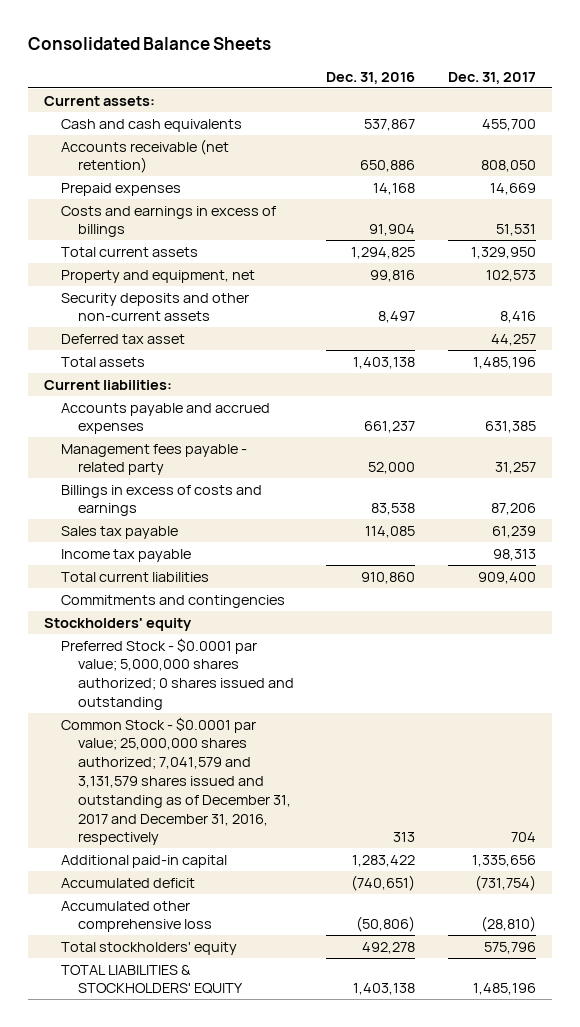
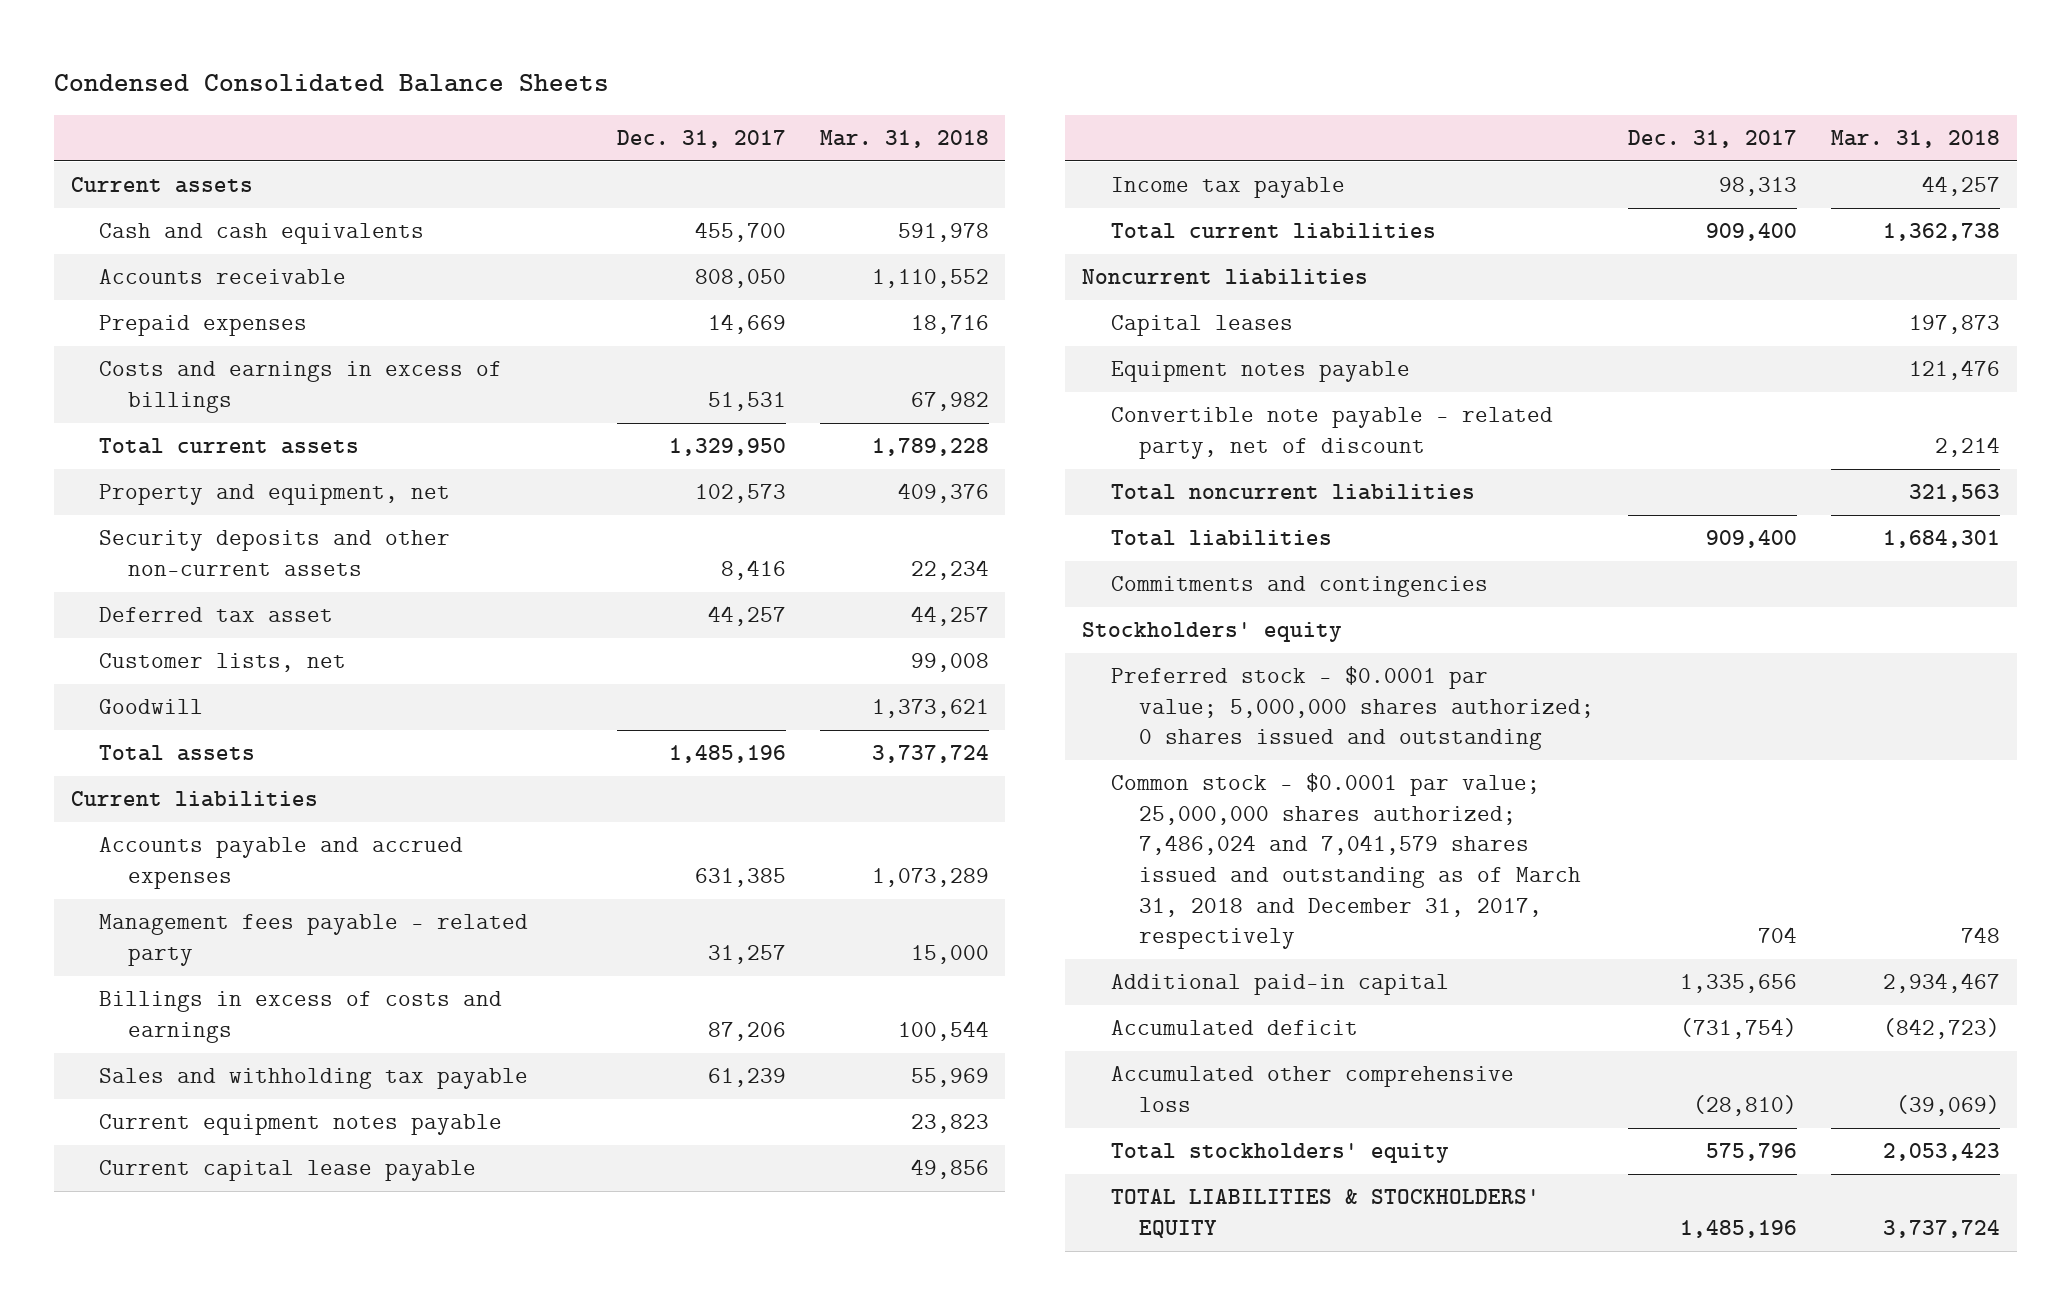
[27,37,271,51] Consolidated Balance Sheets -> [53,73,609,92] Condensed Consolidated Balance Sheets
[326,71,416,84] Dec. 31, 2016 -> none
none -> [819,130,989,149] Mar. 31, 2018
[43,95,155,106] Current assets: -> [70,177,253,194] Current assets
[60,138,229,174] Accounts receivable (net retention) -> [99,269,347,285] Accounts receivable
none -> [99,653,347,673] Customer lists, net
none -> [99,699,204,715] Goodwill
[43,379,172,390] Current liabilities: -> [70,791,318,808] Current liabilities
[60,525,178,539] Sales tax payable -> [99,1068,529,1090] Sales and withholding tax payable
none -> [99,1114,503,1136] Current equipment notes payable
none -> [99,1160,477,1182] Current capital lease payable
none -> [1081,269,1368,286] Noncurrent liabilities
none -> [1110,315,1293,337] Capital leases
none -> [1110,361,1410,383] Equipment notes payable
none -> [1110,407,1553,459] Convertible note payable - related party, net of discount
none -> [1110,484,1475,501] Total noncurrent liabilities
none -> [1110,530,1332,547] Total liabilities
[60,637,294,711] Preferred Stock - $0.0001 par value; 5,000,000 shares authorized; 0 shares issued and outstanding -> [1110,666,1595,751] Preferred stock - $0.0001 par value; 5,000,000 shares authorized; 0 shares issued and outstanding
[60,716,291,846] Common Stock - $0.0001 par value; 25,000,000 shares authorized; 7,041,579 and 3,131,579 shares issued and outstanding as of December 31, 2017 and December 31, 2016, respectively -> [1110,773,1582,950] Common stock - $0.0001 par value; 25,000,000 shares authorized; 7,486,024 and 7,041,579 shares issued and outstanding as of March 31, 2018 and December 31, 2017, respectively

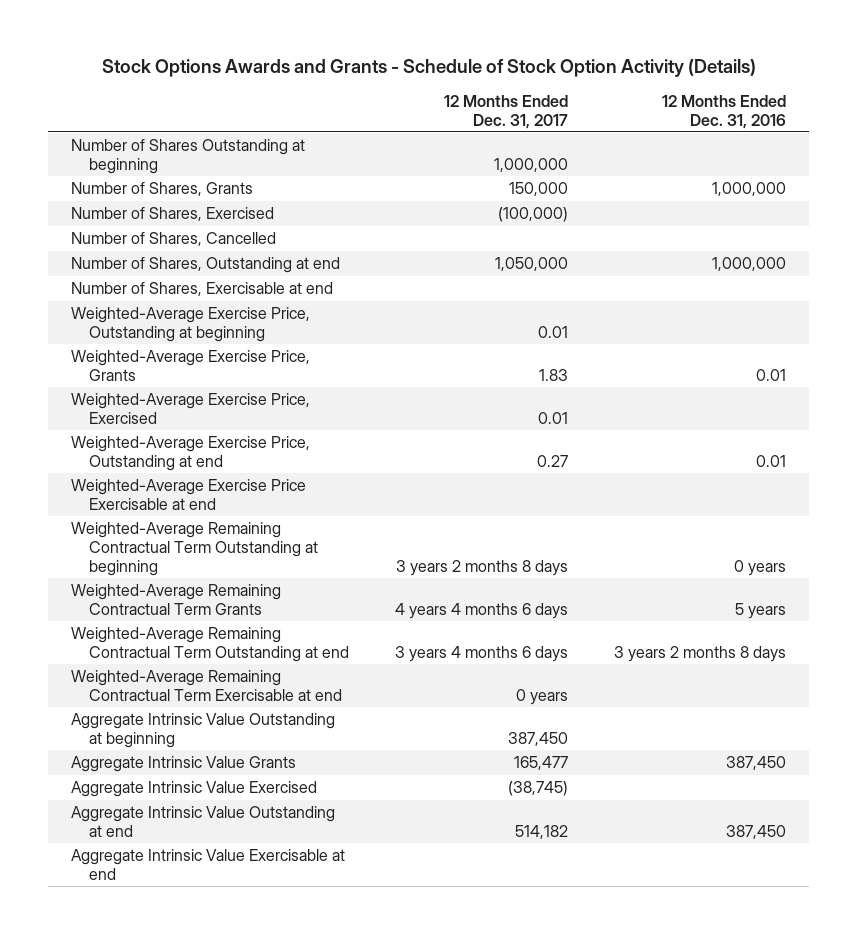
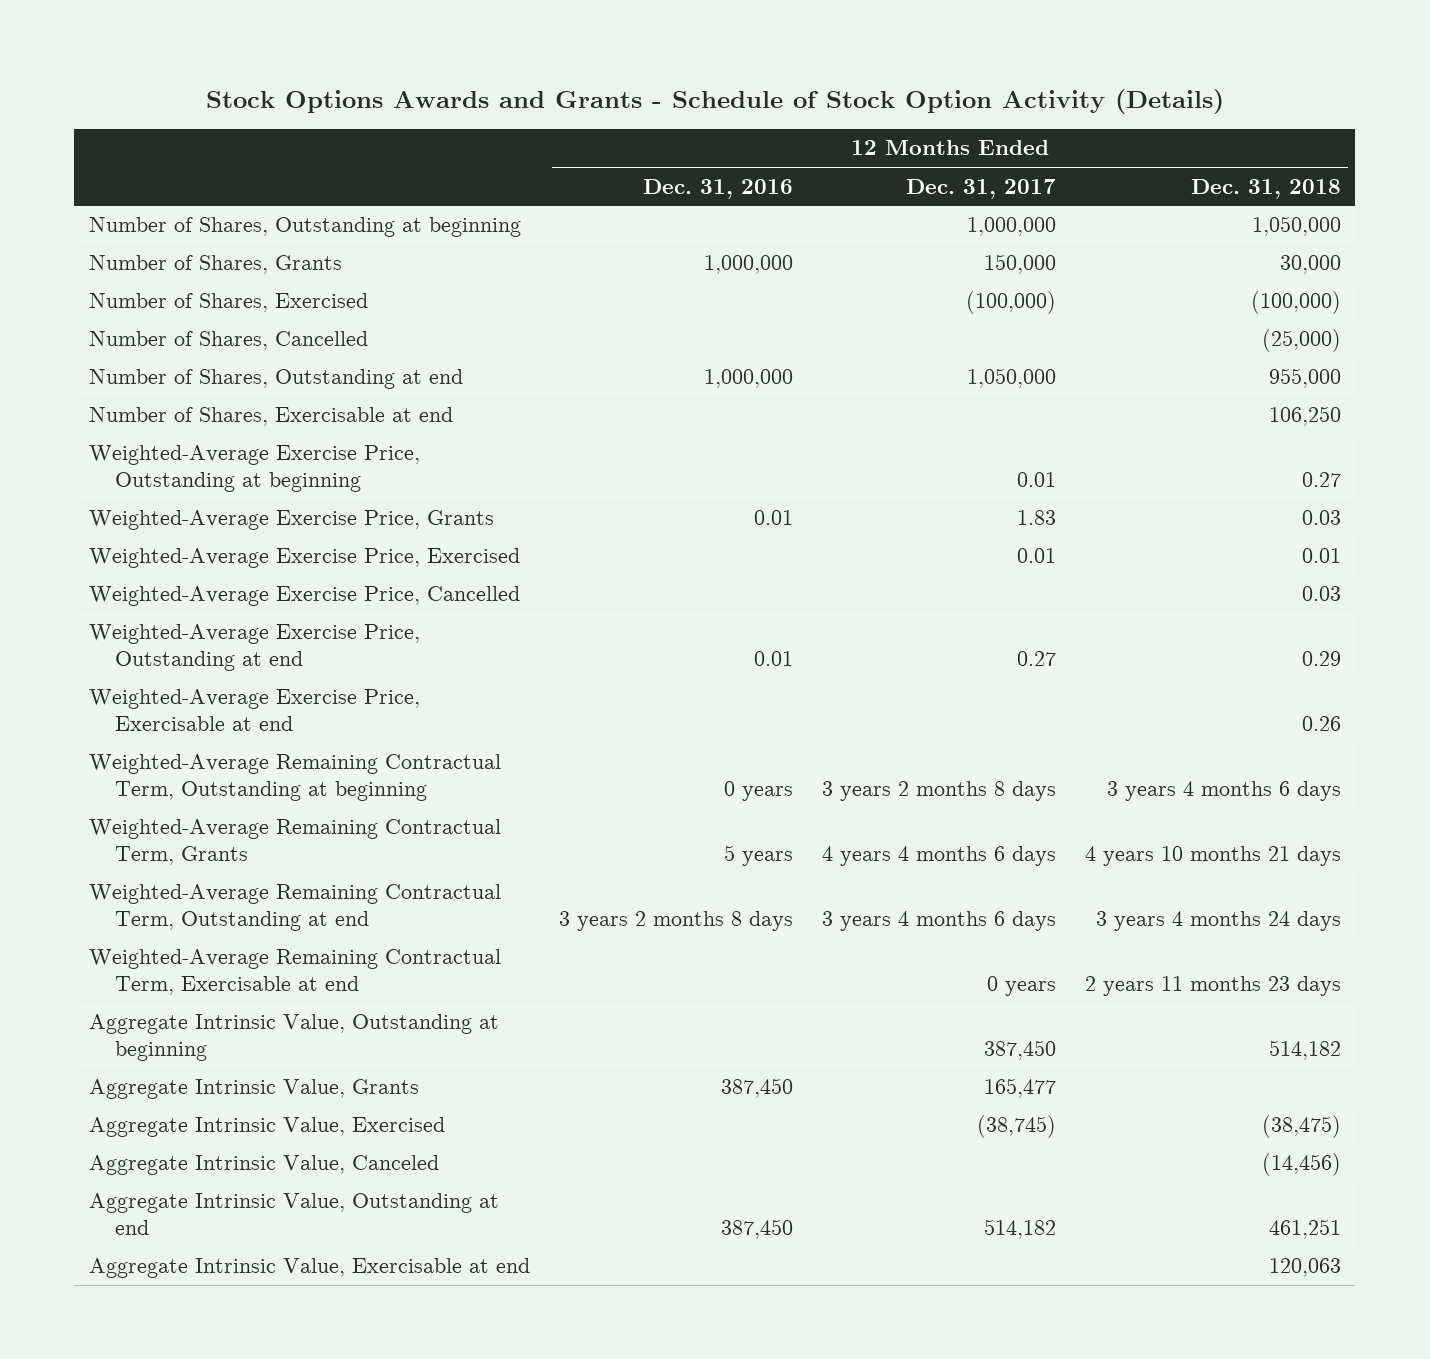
none -> [1190,178,1341,199] Dec. 31, 2018
[70,139,305,174] Number of Shares Outstanding at beginning -> [88,217,521,238] Number of Shares, Outstanding at beginning
none -> [88,586,520,607] Weighted-Average Exercise Price, Cancelled
[70,479,306,510] Weighted-Average Exercise Price Exercisable at end -> [88,689,420,732] Weighted-Average Exercise Price, Exercisable at end
[70,522,319,576] Weighted-Average Remaining Contractual Term Outstanding at beginning -> [88,754,501,802] Weighted-Average Remaining Contractual Term, Outstanding at beginning
[70,584,281,615] Weighted-Average Remaining Contractual Term Grants -> [88,819,501,866] Weighted-Average Remaining Contractual Term, Grants
[70,627,350,662] Weighted-Average Remaining Contractual Term Outstanding at end -> [88,884,501,932] Weighted-Average Remaining Contractual Term, Outstanding at end
[70,670,343,701] Weighted-Average Remaining Contractual Term Exercisable at end -> [88,949,501,996] Weighted-Average Remaining Contractual Term, Exercisable at end
[70,713,335,748] Aggregate Intrinsic Value Outstanding at beginning -> [88,1014,499,1062] Aggregate Intrinsic Value, Outstanding at beginning
[70,756,296,773] Aggregate Intrinsic Value Grants -> [88,1079,419,1100] Aggregate Intrinsic Value, Grants
[70,781,317,798] Aggregate Intrinsic Value Exercised -> [88,1117,445,1138] Aggregate Intrinsic Value, Exercised
none -> [88,1155,439,1176] Aggregate Intrinsic Value, Canceled
[70,806,335,837] Aggregate Intrinsic Value Outstanding at end -> [88,1193,499,1236] Aggregate Intrinsic Value, Outstanding at end
[70,849,345,880] Aggregate Intrinsic Value Exercisable at end -> [88,1258,530,1279] Aggregate Intrinsic Value, Exercisable at end

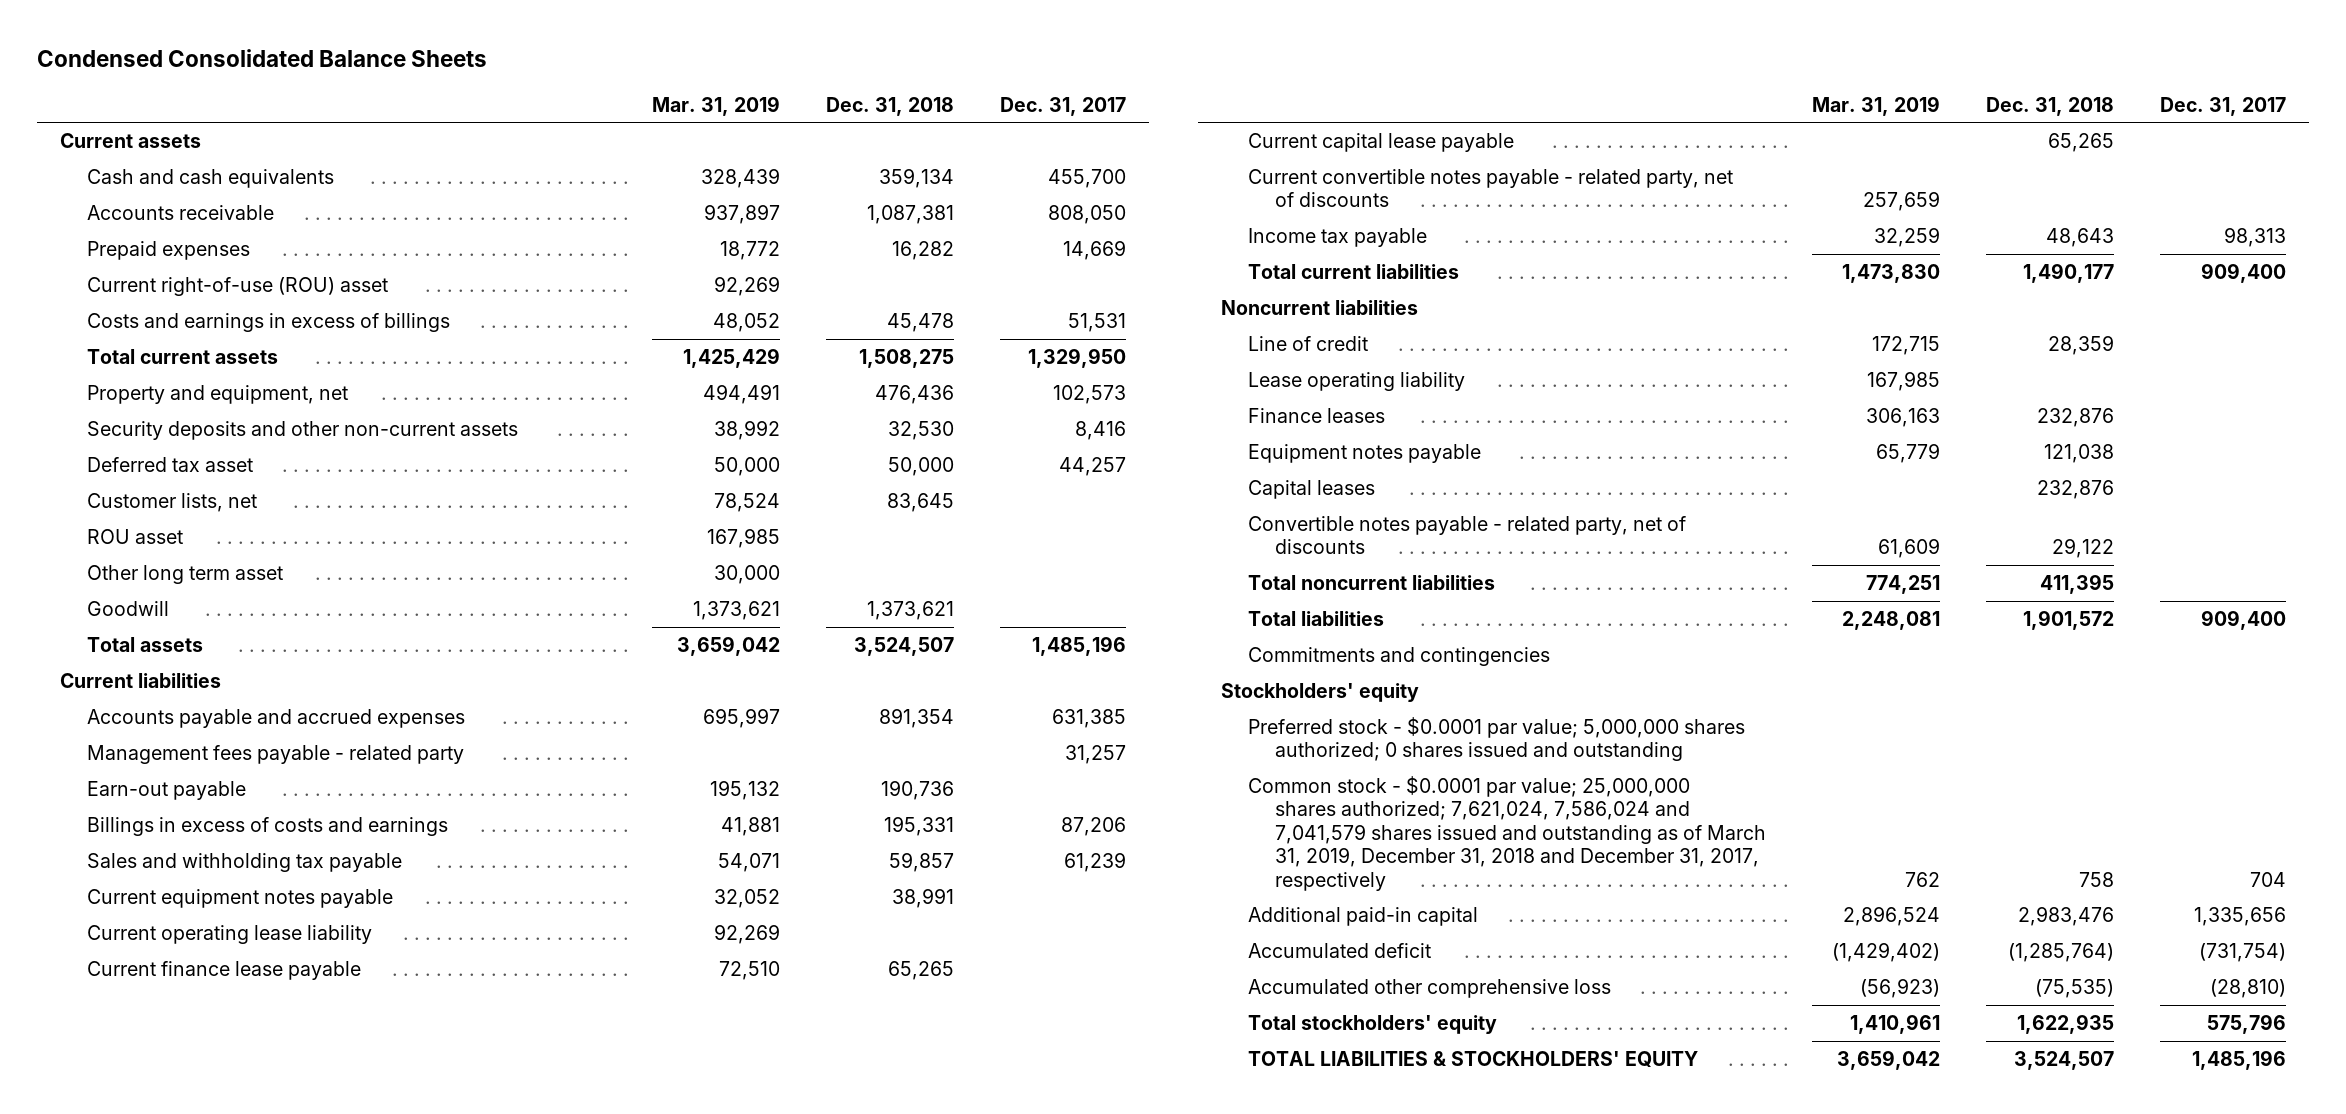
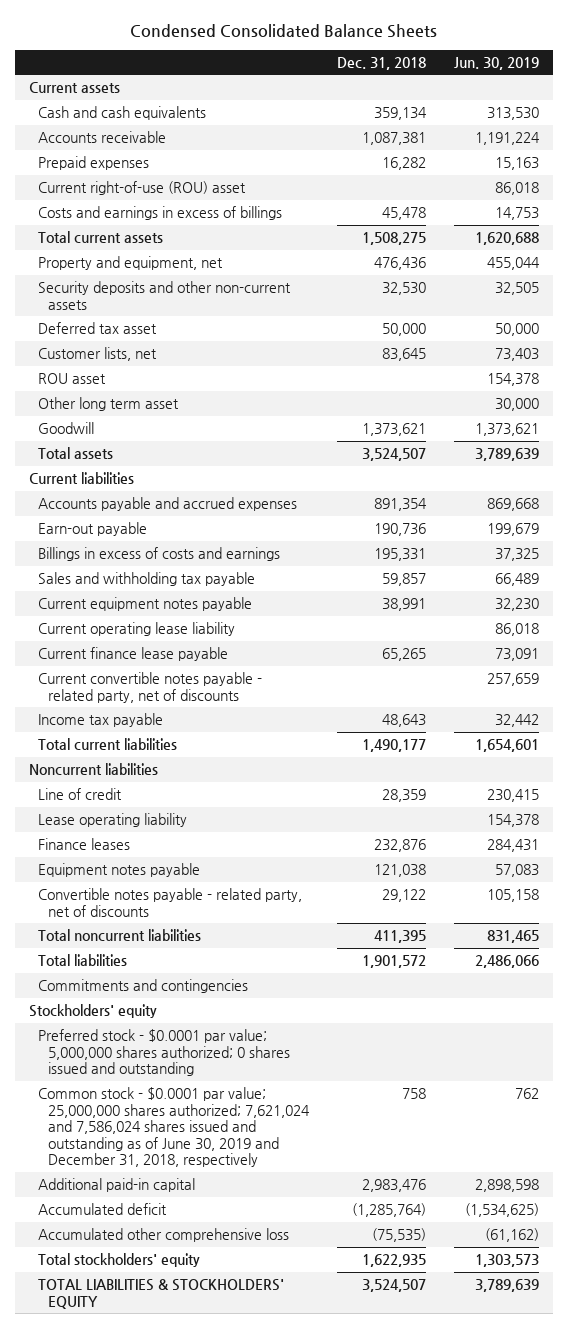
[651,95,780,116] Mar. 31, 2019 -> none
[999,96,1126,116] Dec. 31, 2017 -> none
none -> [454,56,540,70] Jun. 30, 2019
[87,744,465,764] Management fees payable - related party -> none
[1247,132,1514,152] Current capital lease payable -> none
[1247,479,1375,499] Capital leases -> none
[1247,775,1767,891] Common stock - $0.0001 par value; 25,000,000 shares authorized; 7,621,024, 7,586,024 and 7,041,579 shares issued and outstanding as of March 31, 2019, December 31, 2018 and December 31, 2017, respectively -> [38,1087,310,1168] Common stock - $0.0001 par value; 25,000,000 shares authorized; 7,621,024 and 7,586,024 shares issued and outstanding as of June 30, 2019 and December 31, 2018, respectively

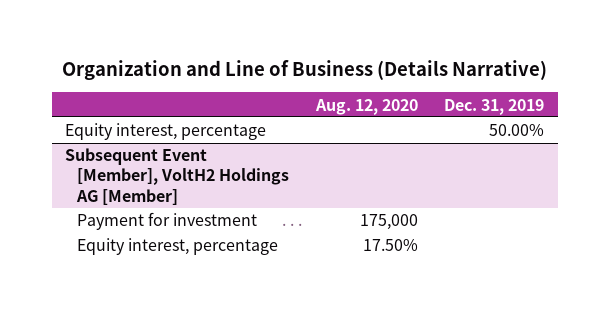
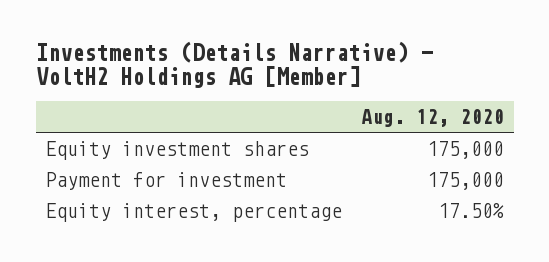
[61,60,547,81] Organization and Line of Business (Details Narrative) -> [35,40,433,89] Investments (Details Narrative) - VoltH2 Holdings AG [Member]
[444,98,545,115] Dec. 31, 2019 -> none
[64,123,266,141] Equity interest, percentage -> none
[64,148,289,205] Subsequent Event [Member], VoltH2 Holdings AG [Member] -> none
none -> [45,140,310,160] Equity investment shares

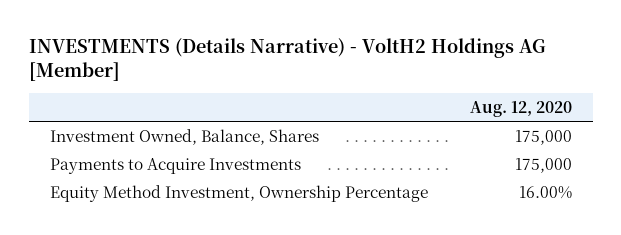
[35,40,433,89] Investments (Details Narrative) - VoltH2 Holdings AG [Member] -> [28,37,546,82] INVESTMENTS (Details Narrative) - VoltH2 Holdings AG [Member]
[45,140,310,160] Equity investment shares -> [49,128,319,145] Investment Owned, Balance, Shares
[45,171,288,190] Payment for investment -> [49,157,301,174] Payments to Acquire Investments
[45,202,343,222] Equity interest, percentage -> [49,184,428,202] Equity Method Investment, Ownership Percentage
[438,202,505,218] 17.50% -> [518,185,572,199] 16.00%

